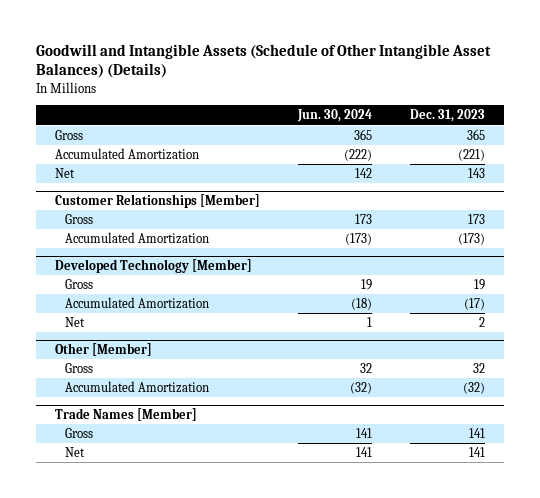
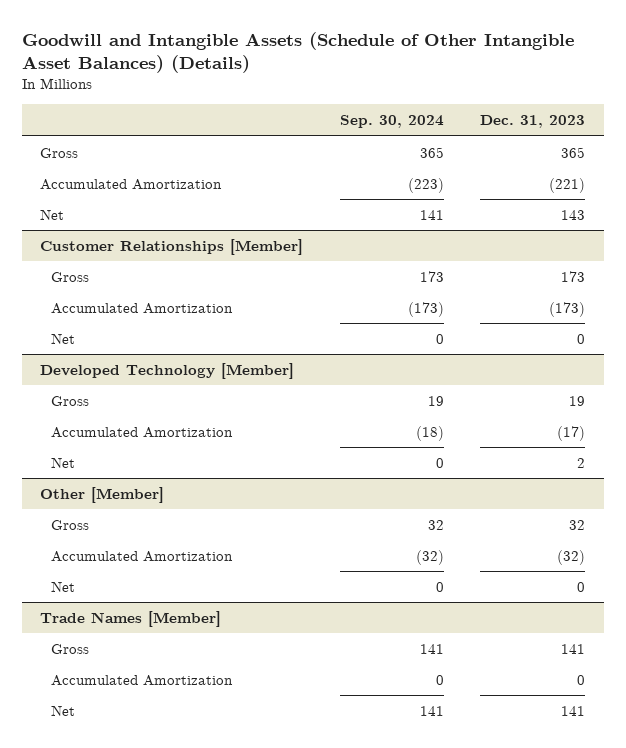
[297,109,373,123] Jun. 30, 2024 -> none
none -> [339,115,444,129] Sep. 30, 2024
none -> [51,332,76,344] Net
none -> [51,580,76,592] Net
none -> [51,674,234,686] Accumulated Amortization

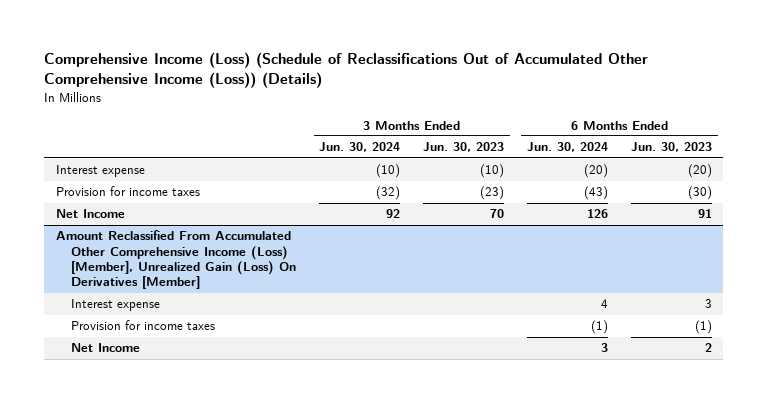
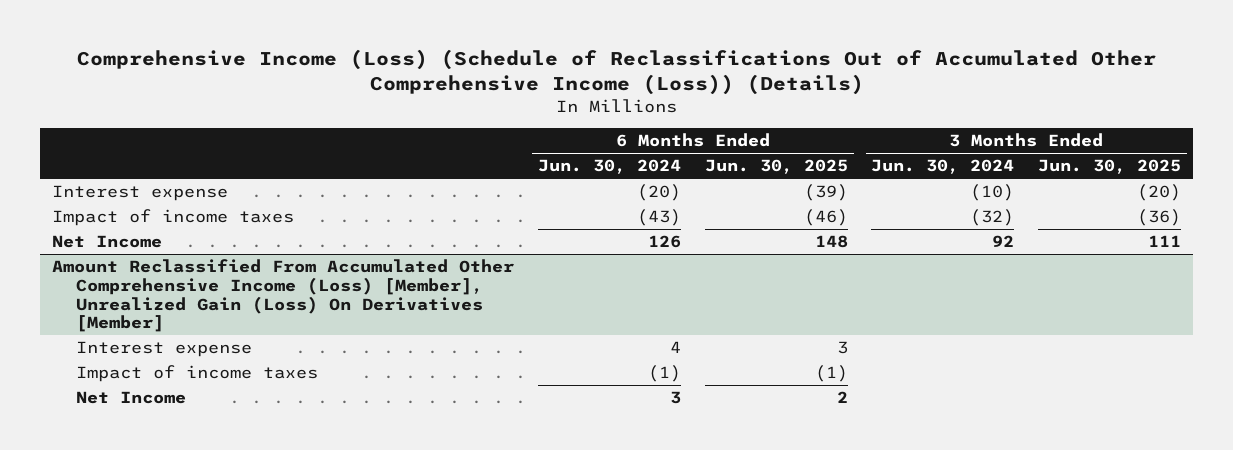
[423,142,505,153] Jun. 30, 2023 -> none
[630,142,712,153] Jun. 30, 2023 -> none
none -> [704,159,848,175] Jun. 30, 2025
none -> [1038,159,1182,175] Jun. 30, 2025
[55,186,200,197] Provision for income taxes -> [52,209,295,227] Impact of income taxes
[71,320,216,331] Provision for income taxes -> [76,365,319,383] Impact of income taxes

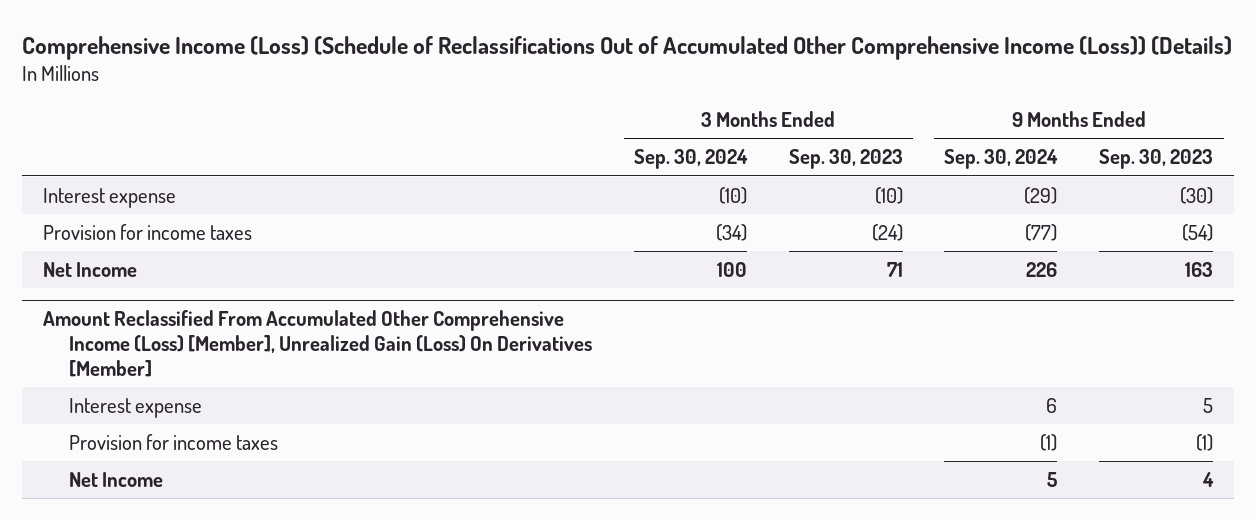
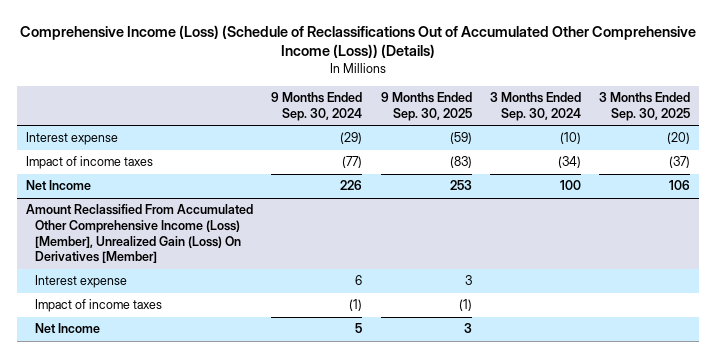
[788,149,903,170] Sep. 30, 2023 -> none
[1099,149,1214,170] Sep. 30, 2023 -> none
none -> [380,92,472,121] 9 Months Ended Sep. 30, 2025
none -> [598,92,690,121] 3 Months Ended Sep. 30, 2025
[43,223,253,240] Provision for income taxes -> [26,156,154,170] Impact of income taxes
[69,433,279,450] Provision for income taxes -> [35,299,163,313] Impact of income taxes

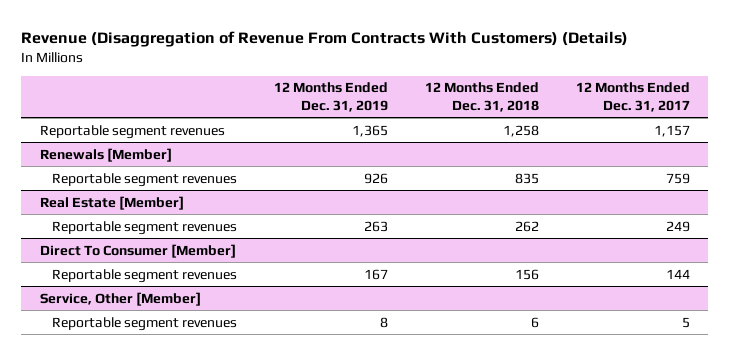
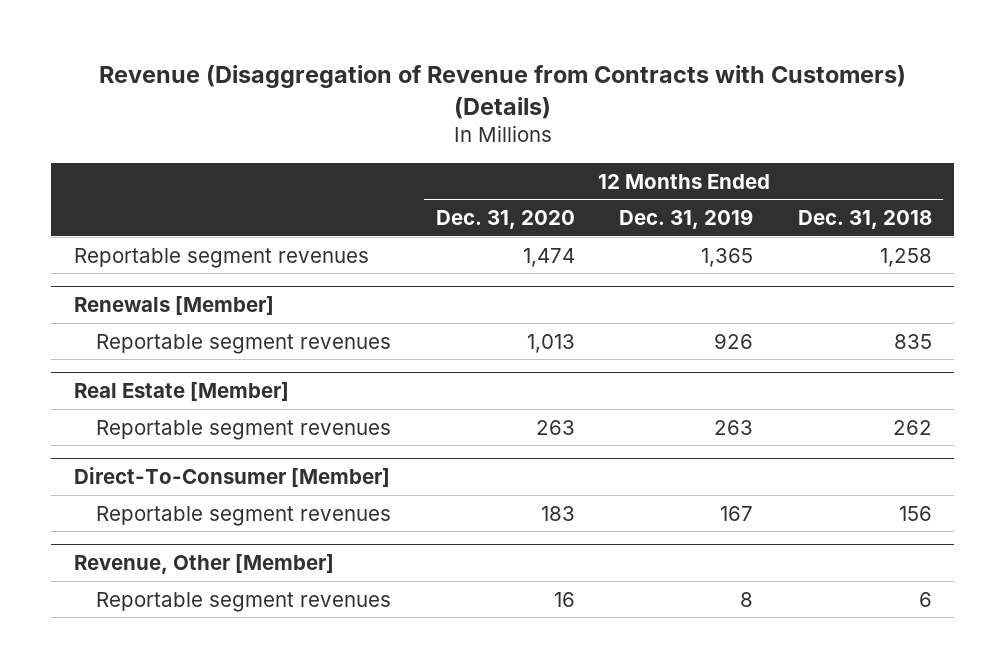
[21,31,629,48] Revenue (Disaggregation of Revenue From Contracts With Customers) (Details) -> [98,65,906,119] Revenue (Disaggregation of Revenue from Contracts with Customers) (Details)
[575,82,690,112] 12 Months Ended Dec. 31, 2017 -> none
none -> [435,210,575,230] Dec. 31, 2020
[39,243,236,258] Direct To Consumer [Member] -> [73,466,390,487] Direct-To-Consumer [Member]
[39,291,201,306] Service, Other [Member] -> [73,553,334,574] Revenue, Other [Member]

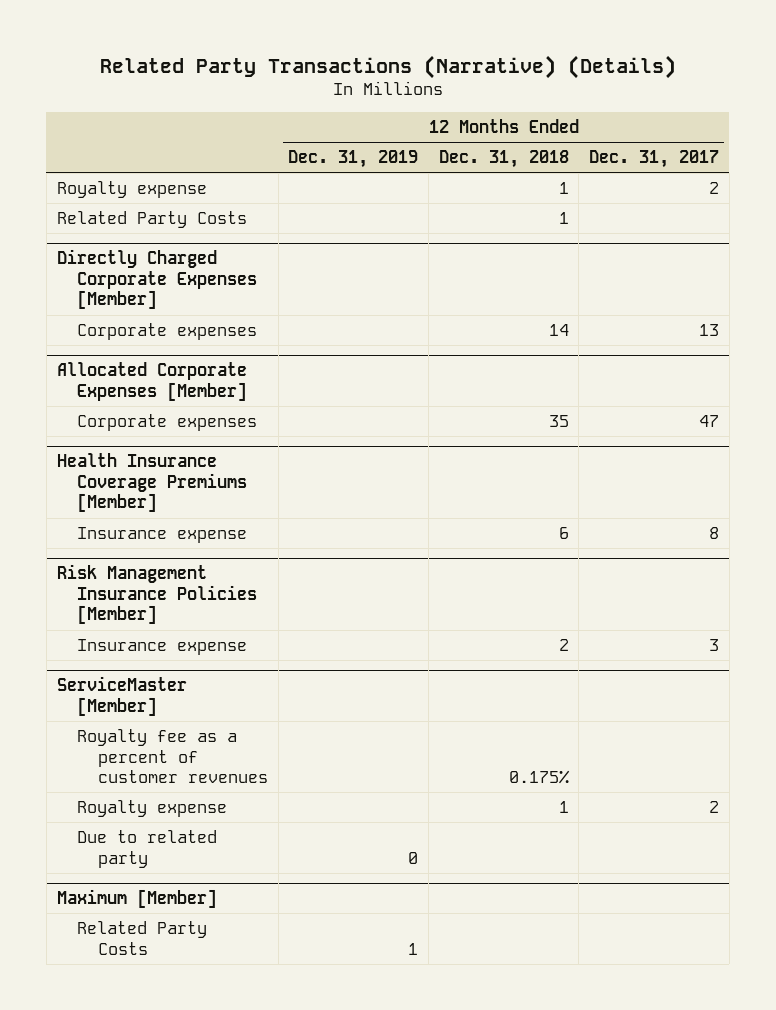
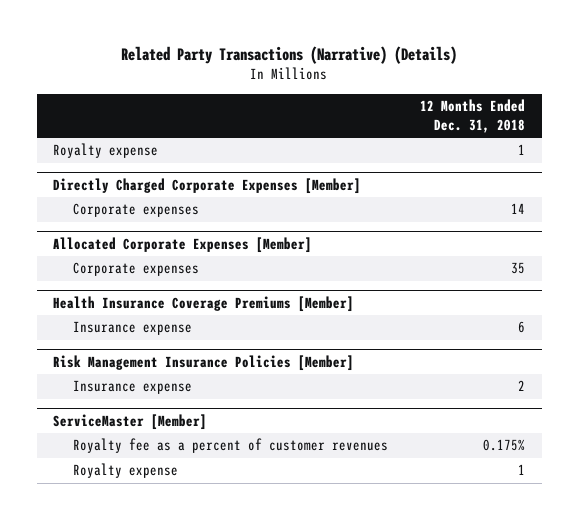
[288,150,419,169] Dec. 31, 2019 -> none
[588,150,719,169] Dec. 31, 2017 -> none
[56,210,247,228] Related Party Costs -> none
[77,829,218,868] Due to related party -> none
[56,889,217,909] Maximum [Member] -> none
[77,920,208,955] Related Party Costs -> none

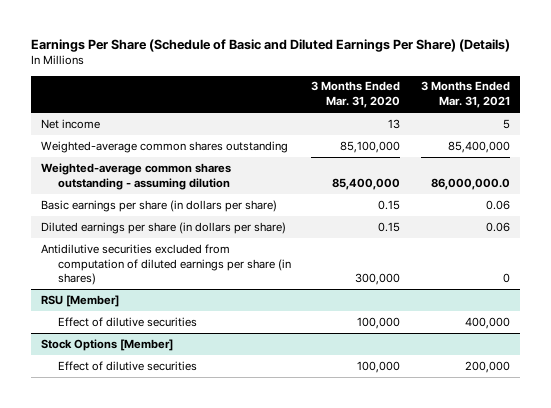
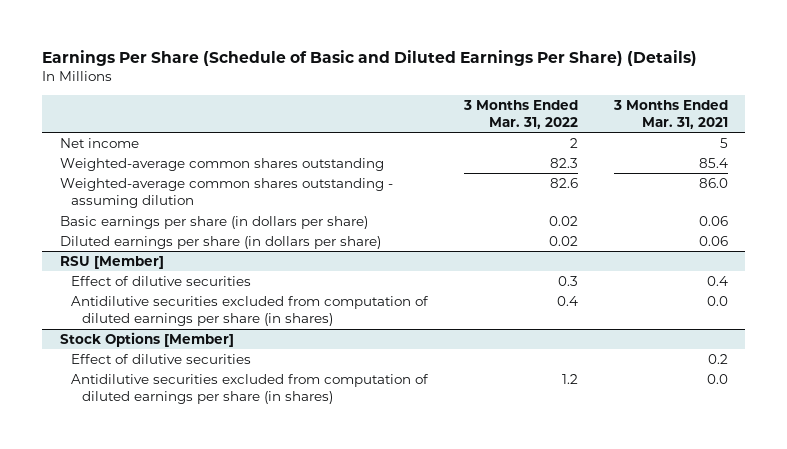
[311,81,401,109] 3 Months Ended Mar. 31, 2020 -> none
none -> [462,99,578,129] 3 Months Ended Mar. 31, 2022
[447,140,510,153] 85,400,000 -> [698,157,728,168] 85.4
[430,177,510,190] 86,000,000.0 -> [698,177,728,188] 86.0
[41,243,292,286] Antidilutive securities excluded from computation of diluted earnings per share (in shares) -> none
[464,316,510,329] 400,000 -> [706,275,728,286] 0.4
none -> [70,295,429,327] Antidilutive securities excluded from computation of diluted earnings per share (in shares)
[464,360,510,373] 200,000 -> [707,353,728,364] 0.2
none -> [70,373,429,405] Antidilutive securities excluded from computation of diluted earnings per share (in shares)

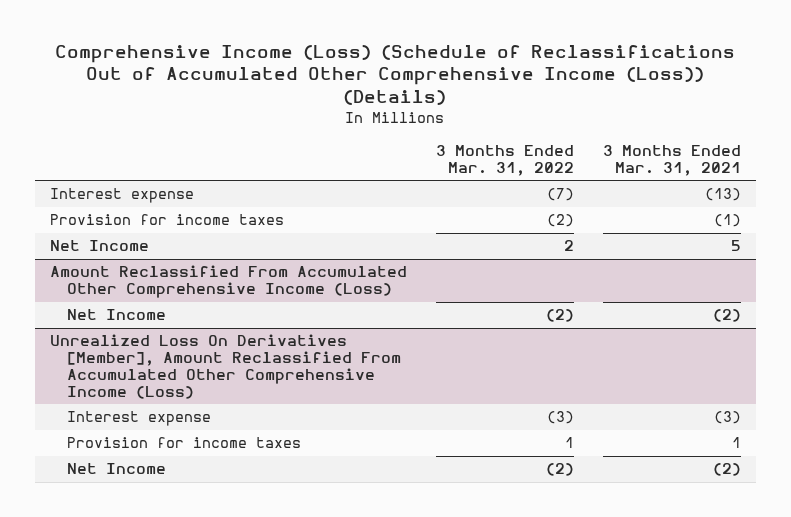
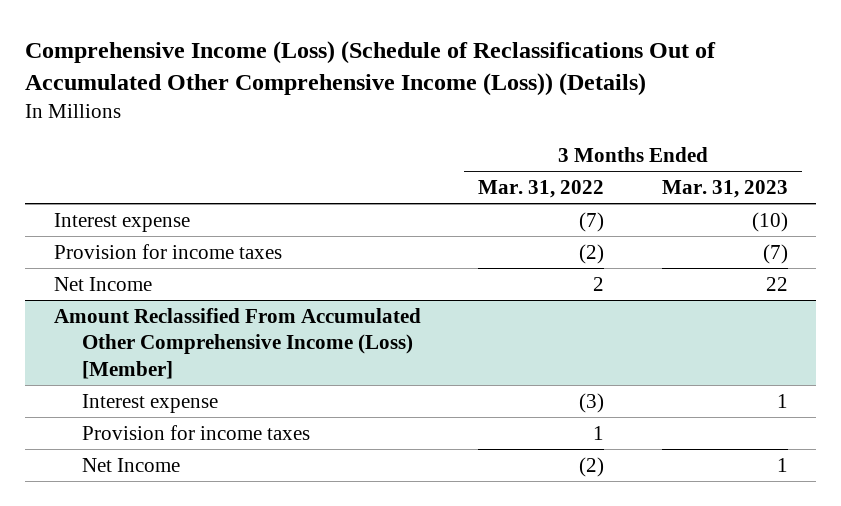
[603,144,742,176] 3 Months Ended Mar. 31, 2021 -> none
none -> [661,179,788,198] Mar. 31, 2023
[67,309,167,321] Net Income -> none
[49,334,402,399] Unrealized Loss On Derivatives [Member], Amount Reclassified From Accumulated Other Comprehensive Income (Loss) -> none
[49,265,407,299] Amount Reclassified From Accumulated Other Comprehensive Income (Loss) -> [53,307,421,379] Amount Reclassified From Accumulated Other Comprehensive Income (Loss) [Member]

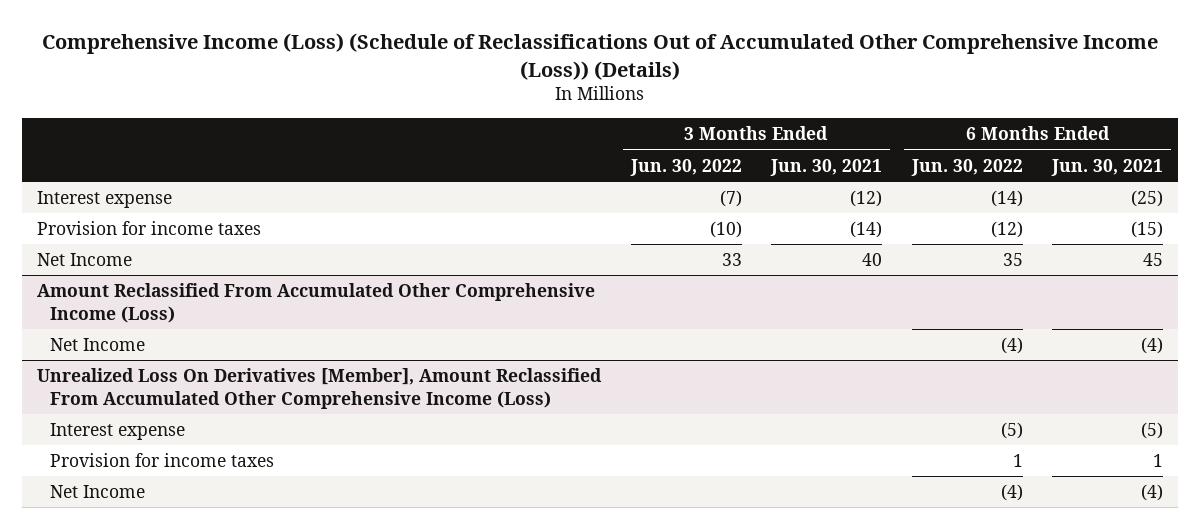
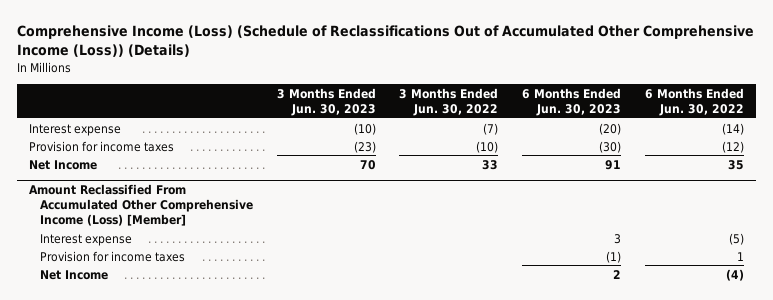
[770,158,883,176] Jun. 30, 2021 -> none
[1051,158,1164,176] Jun. 30, 2021 -> none
none -> [276,87,376,116] 3 Months Ended Jun. 30, 2023
none -> [522,87,622,116] 6 Months Ended Jun. 30, 2023
[49,338,145,352] Net Income -> none
[36,368,602,409] Unrealized Loss On Derivatives [Member], Amount Reclassified From Accumulated Other Comprehensive Income (Loss) -> none
[36,283,595,323] Amount Reclassified From Accumulated Other Comprehensive Income (Loss) -> [29,184,253,226] Amount Reclassified From Accumulated Other Comprehensive Income (Loss) [Member]

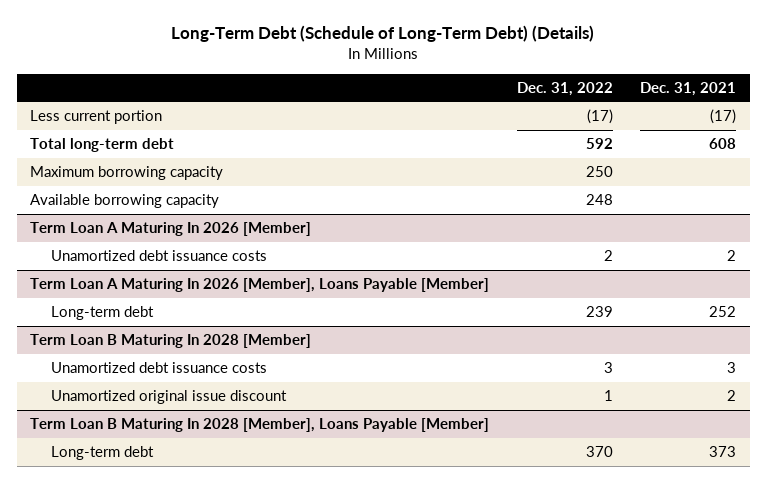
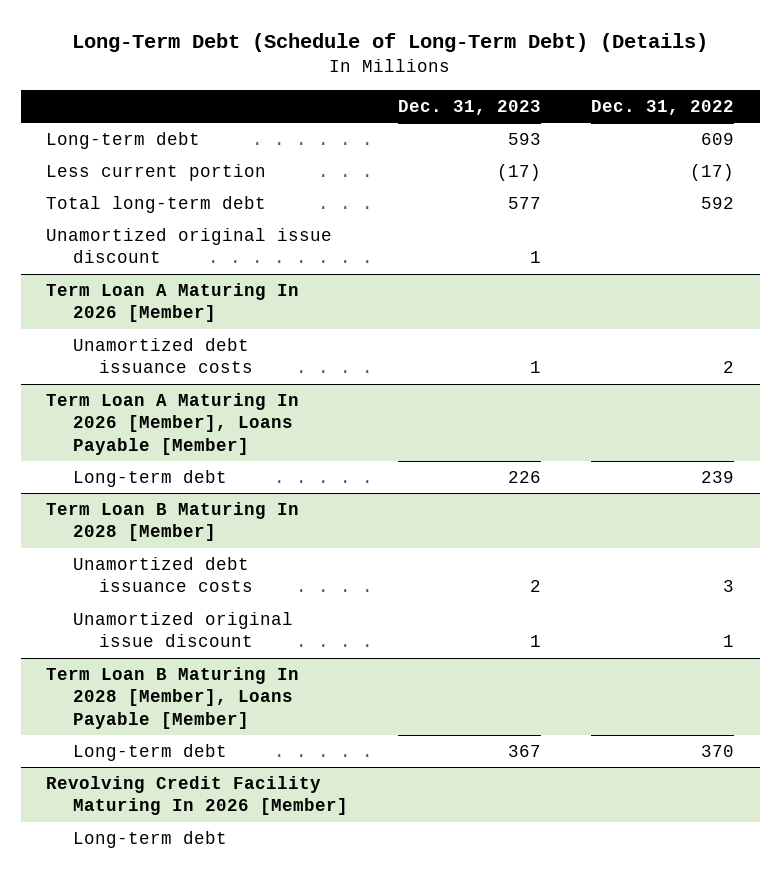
[640,81,737,96] Dec. 31, 2021 -> none
none -> [398,100,542,116] Dec. 31, 2023
none -> [46,131,201,149] Long-term debt
[30,166,224,181] Maximum borrowing capacity -> none
[30,194,220,209] Available borrowing capacity -> none
none -> [46,227,333,264] Unamortized original issue discount
none -> [46,775,348,816] Revolving Credit Facility Maturing In 2026 [Member]
none -> [72,830,227,848] Long-term debt

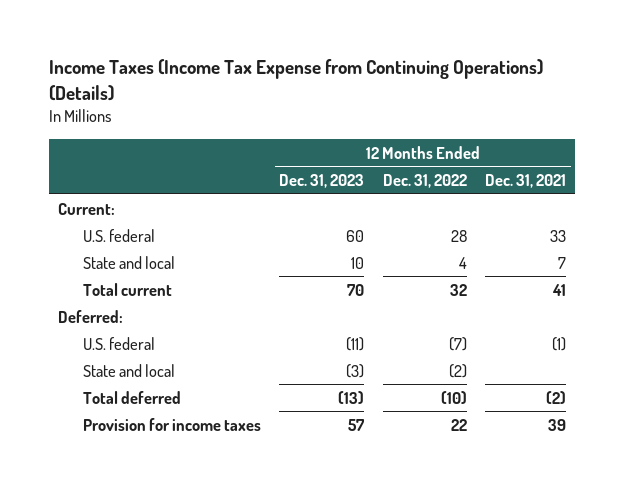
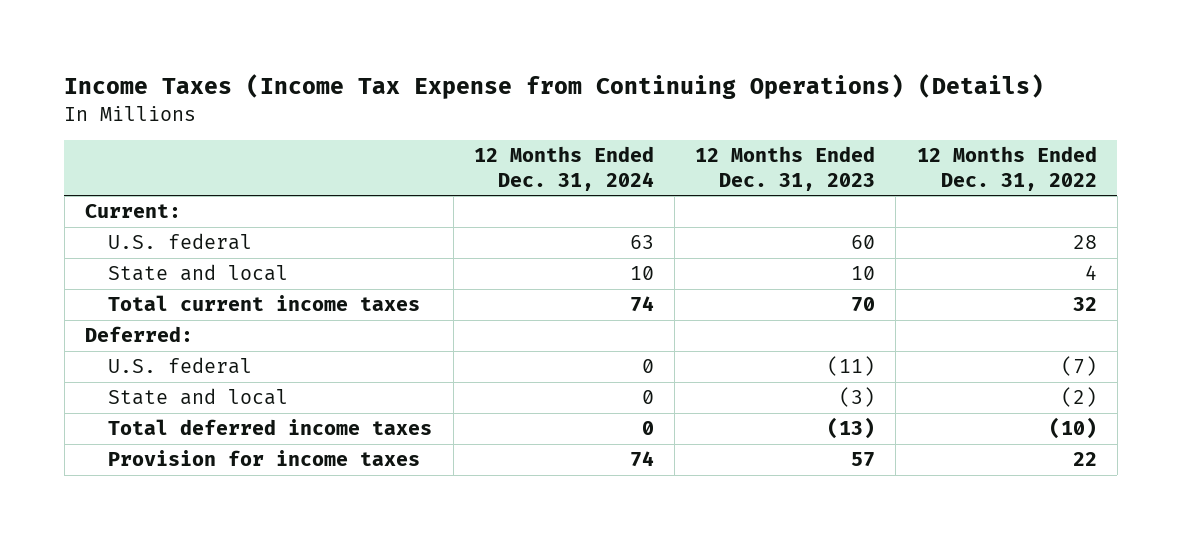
[485,174,567,189] Dec. 31, 2021 -> none
none -> [473,146,654,191] 12 Months Ended Dec. 31, 2024
[82,282,172,296] Total current -> [108,295,421,312] Total current income taxes
[82,390,181,404] Total deferred -> [108,419,433,436] Total deferred income taxes

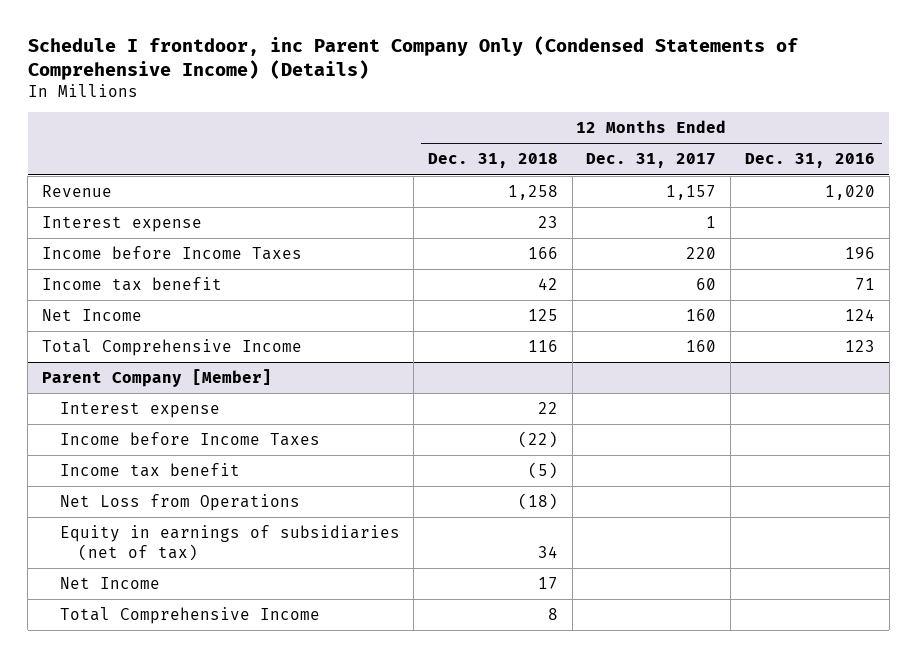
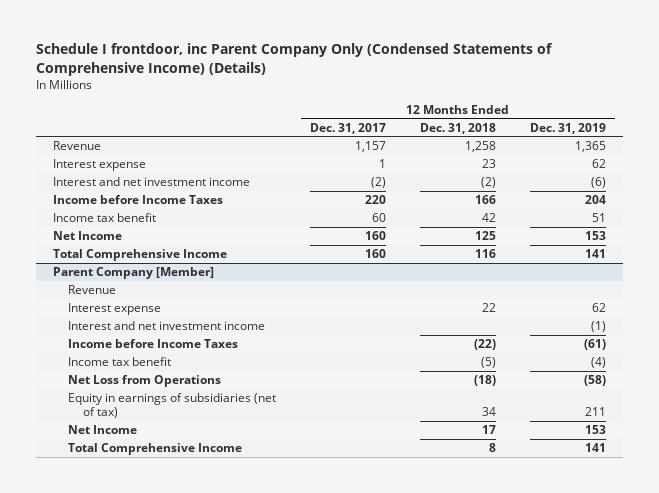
[744,153,875,169] Dec. 31, 2016 -> none
none -> [530,122,607,134] Dec. 31, 2019
none -> [52,177,250,187] Interest and net investment income
none -> [67,285,116,295] Revenue
none -> [67,321,265,331] Interest and net investment income

